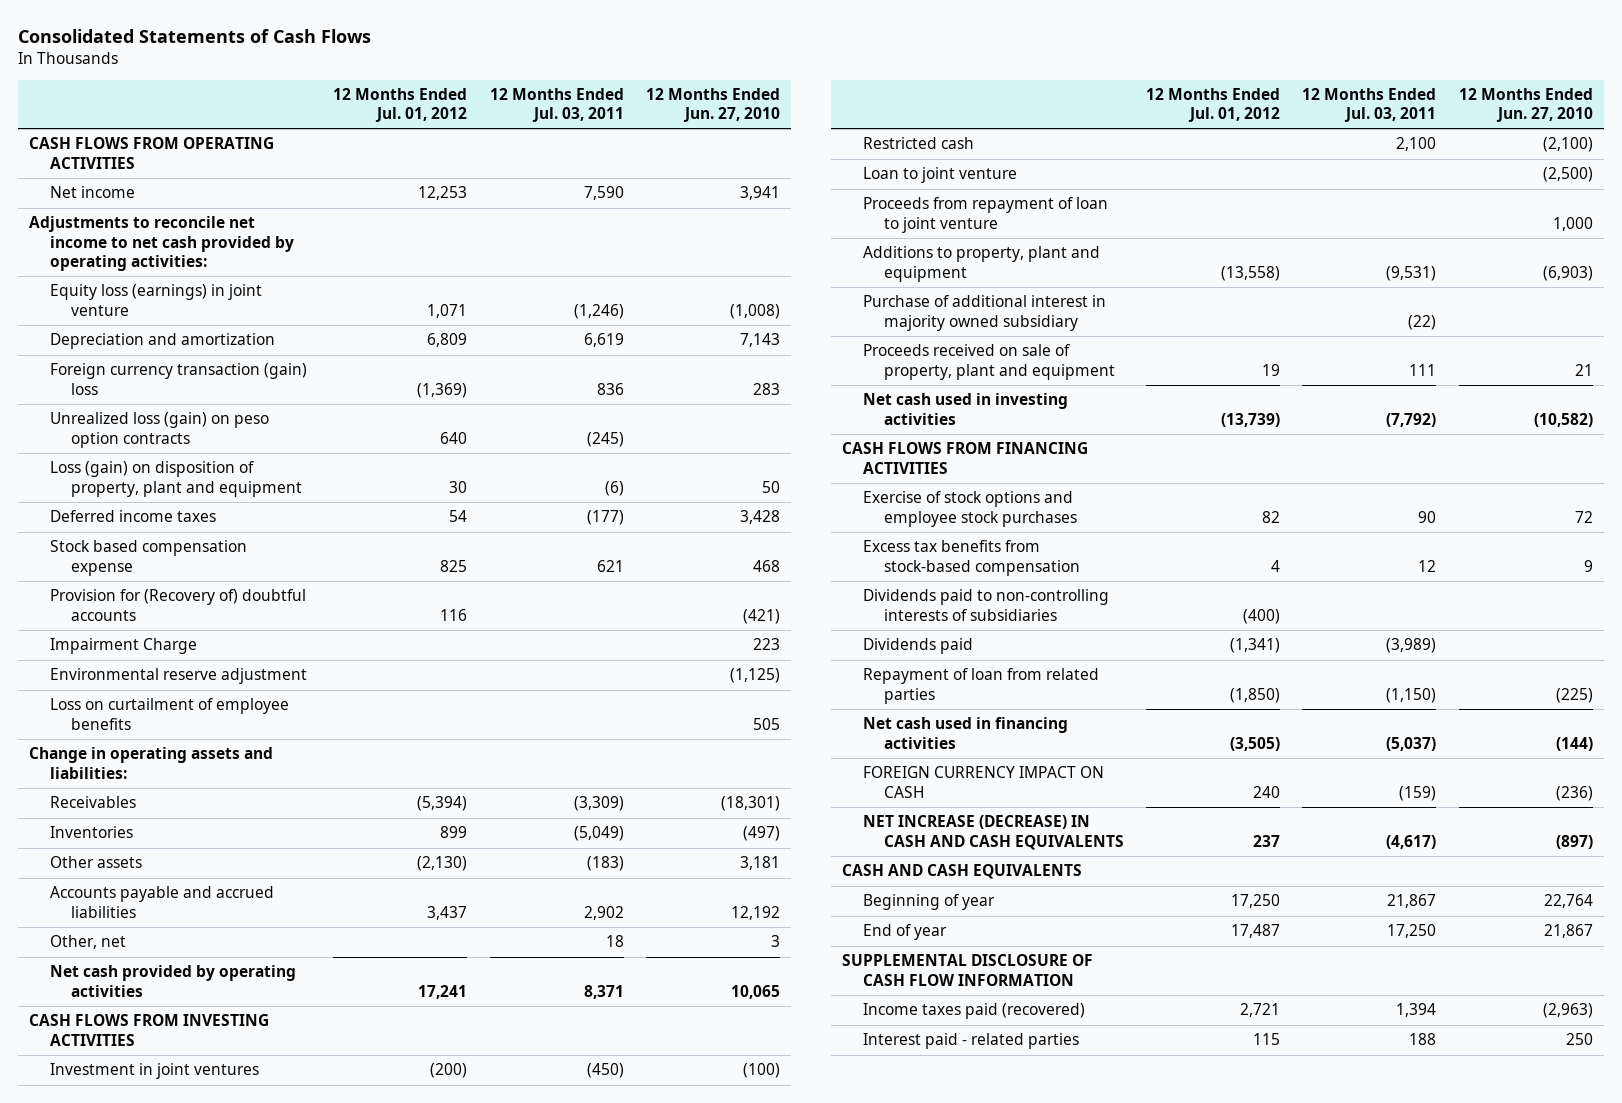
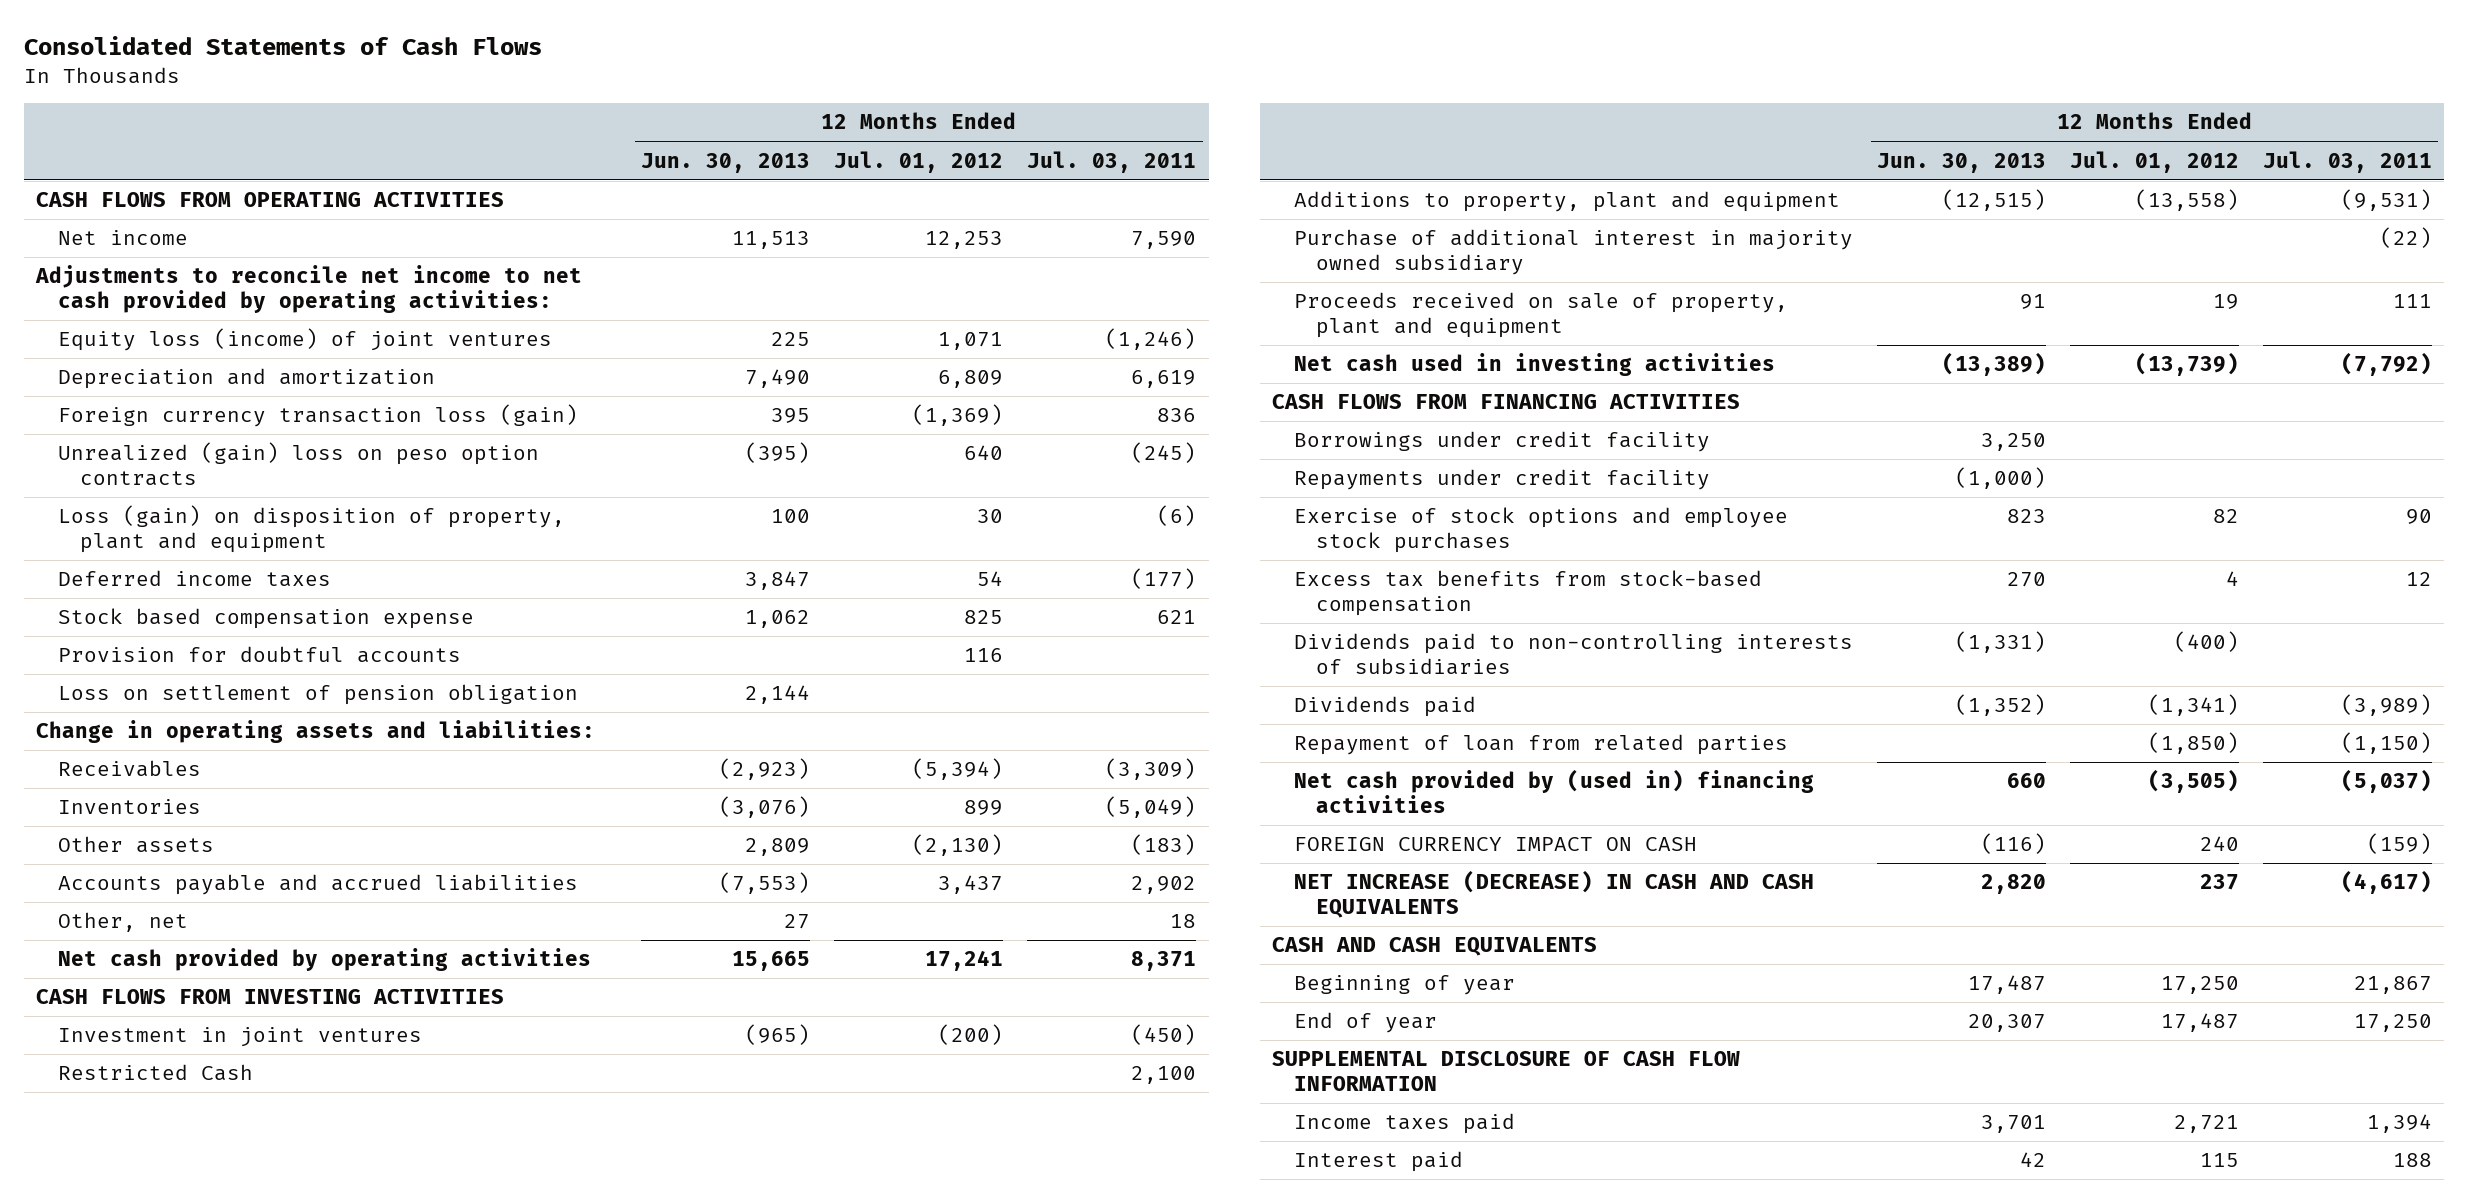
[646,88,781,123] 12 Months Ended Jun. 27, 2010 -> none
none -> [641,152,811,173] Jun. 30, 2013
[50,284,263,316] Equity loss (earnings) in joint venture -> [57,328,552,352] Equity loss (income) of joint ventures
[50,363,308,395] Foreign currency transaction (gain) loss -> [57,404,578,428] Foreign currency transaction loss (gain)
[50,412,270,448] Unrealized loss (gain) on peso option contracts -> [57,442,539,486] Unrealized (gain) loss on peso option contracts
[50,638,198,655] Impairment Charge -> none
[50,668,308,685] Environmental reserve adjustment -> none
[50,698,290,730] Loss on curtailment of employee benefits -> none
[50,589,307,621] Provision for (Recovery of) doubtful accounts -> [57,646,461,664] Provision for doubtful accounts
none -> [57,684,578,706] Loss on settlement of pension obligation
[862,167,1017,184] Loan to joint venture -> none
[862,197,1108,233] Proceeds from repayment of loan to joint venture -> none
[862,137,974,150] Restricted cash -> [57,1064,253,1082] Restricted Cash
none -> [1293,431,1710,453] Borrowings under credit facility
none -> [1293,469,1710,491] Repayments under credit facility
[862,717,1068,749] Net cash used in financing activities -> [1293,769,1814,813] Net cash provided by (used in) financing activities
[862,1003,1085,1020] Income taxes paid (recovered) -> [1293,1113,1515,1135] Income taxes paid
[862,1033,1079,1050] Interest paid - related parties -> [1293,1151,1463,1173] Interest paid

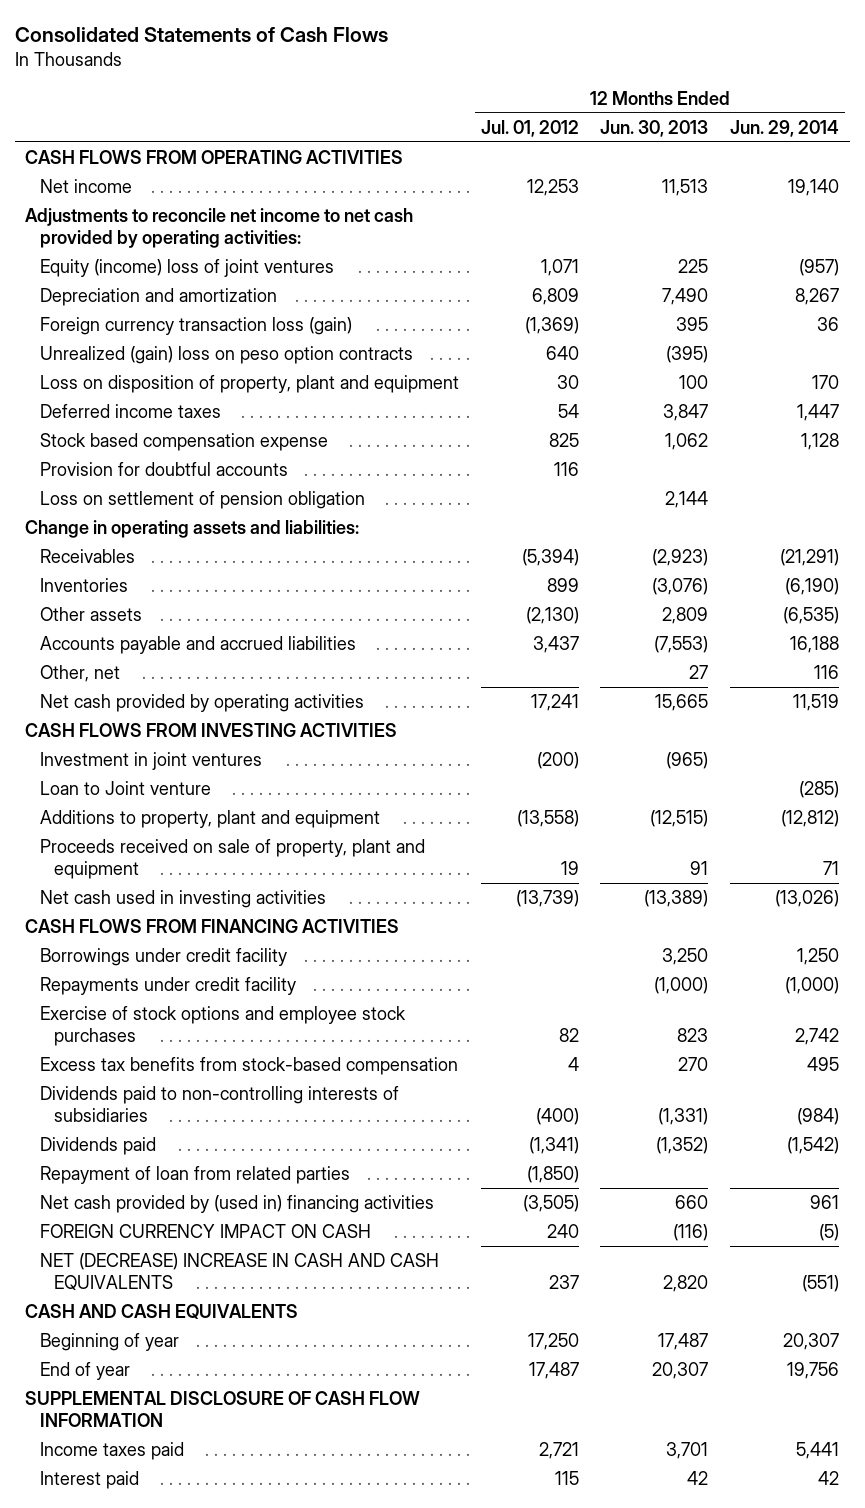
[1027,150,1197,173] Jul. 03, 2011 -> none
none -> [730,119,840,137] Jun. 29, 2014
[57,328,552,352] Equity loss (income) of joint ventures -> [39,258,334,277] Equity (income) loss of joint ventures
[57,505,565,553] Loss (gain) on disposition of property, plant and equipment -> [39,374,459,393] Loss on disposition of property, plant and equipment
[57,1064,253,1082] Restricted Cash -> none
none -> [39,780,211,795] Loan to Joint venture
[1293,229,1853,275] Purchase of additional interest in majority owned subsidiary -> none
[1293,870,1814,918] NET INCREASE (DECREASE) IN CASH AND CASH EQUIVALENTS -> [39,1252,439,1292] NET (DECREASE) INCREASE IN CASH AND CASH EQUIVALENTS

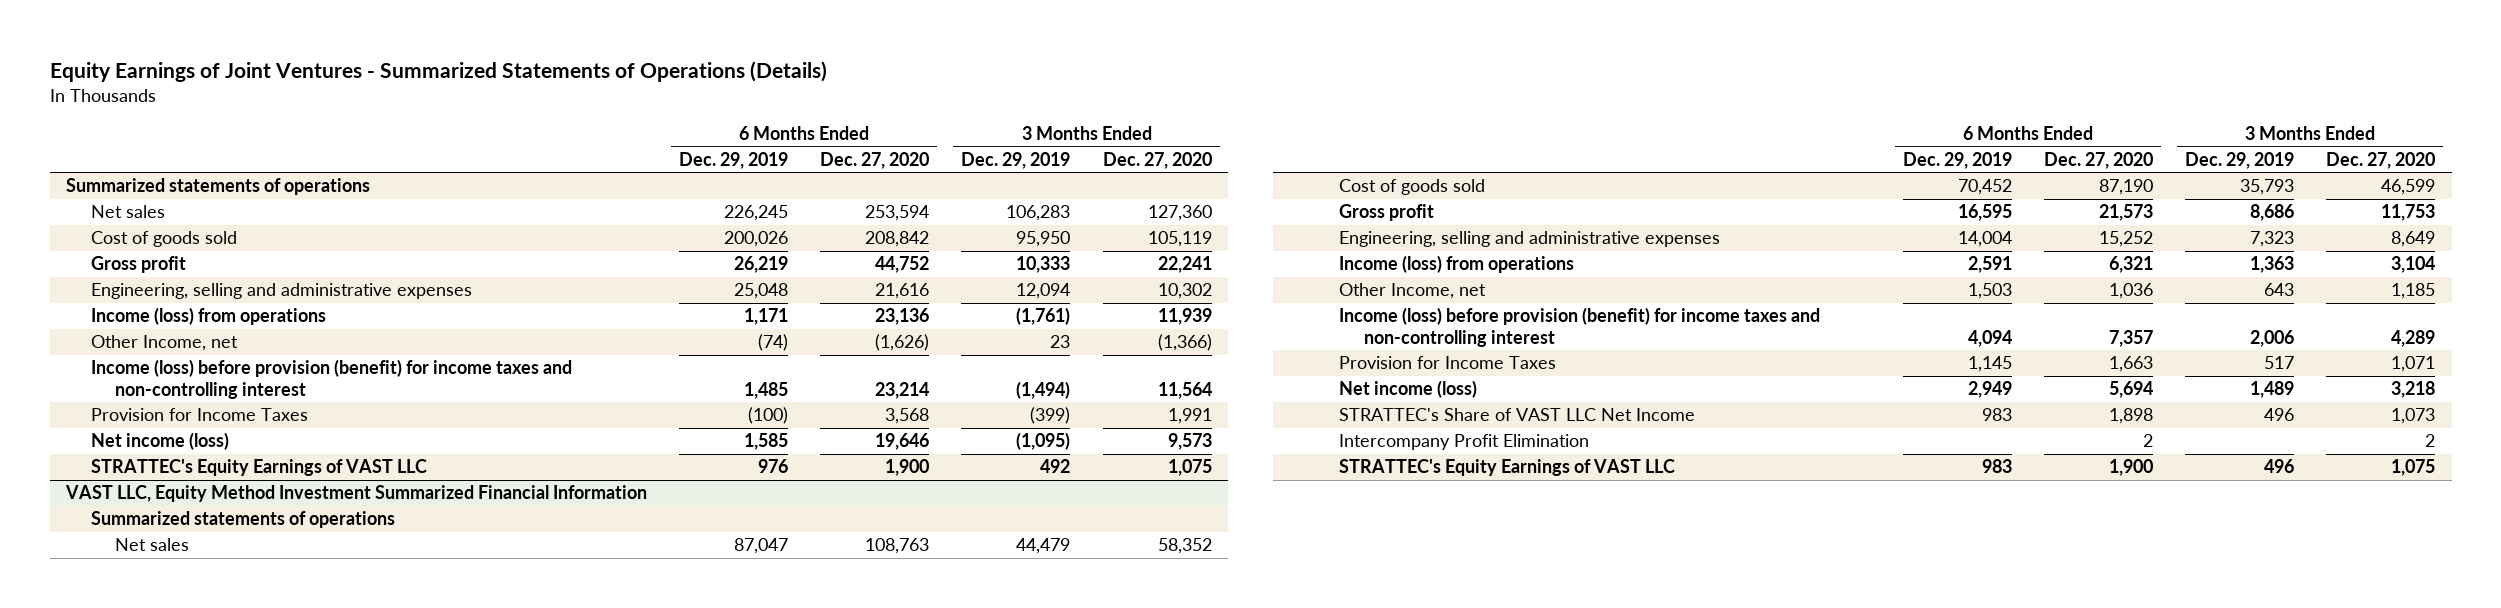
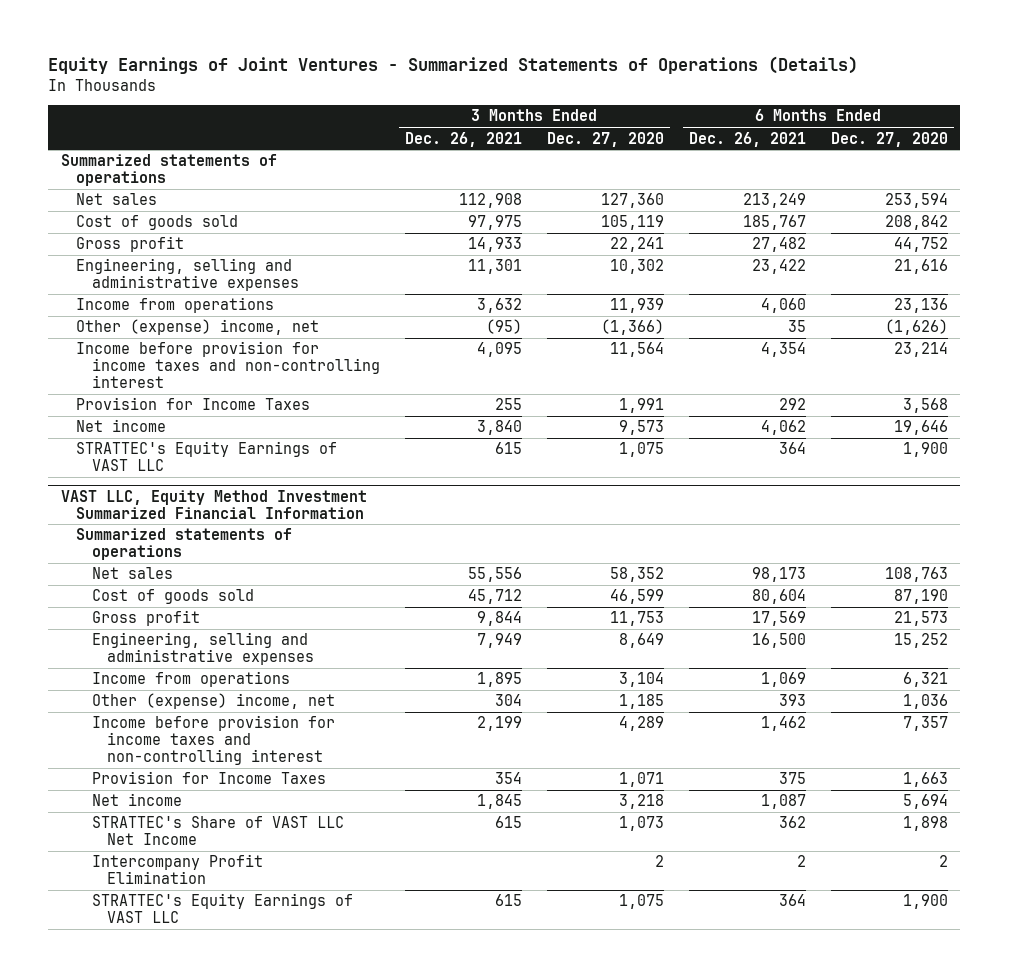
[678,152,788,170] Dec. 29, 2019 -> none
[961,152,1071,170] Dec. 29, 2019 -> none
none -> [404,131,522,147] Dec. 26, 2021
none -> [688,131,806,147] Dec. 26, 2021
[90,307,326,326] Income (loss) from operations -> [76,297,275,314] Income from operations
[90,335,238,352] Other Income, net -> [76,319,320,336] Other (expense) income, net
[90,359,572,399] Income (loss) before provision (benefit) for income taxes and non-controlling interest -> [76,341,380,388] Income before provision for income taxes and non-controlling interest
[90,432,229,451] Net income (loss) -> [76,419,167,433] Net income
[1339,255,1575,274] Income (loss) from operations -> [91,671,290,688] Income from operations
[1339,283,1487,300] Other Income, net -> [91,693,335,710] Other (expense) income, net
[1339,307,1821,347] Income (loss) before provision (benefit) for income taxes and non-controlling interest -> [91,715,335,765] Income before provision for income taxes and non-controlling interest
[1339,380,1478,399] Net income (loss) -> [91,793,182,807] Net income

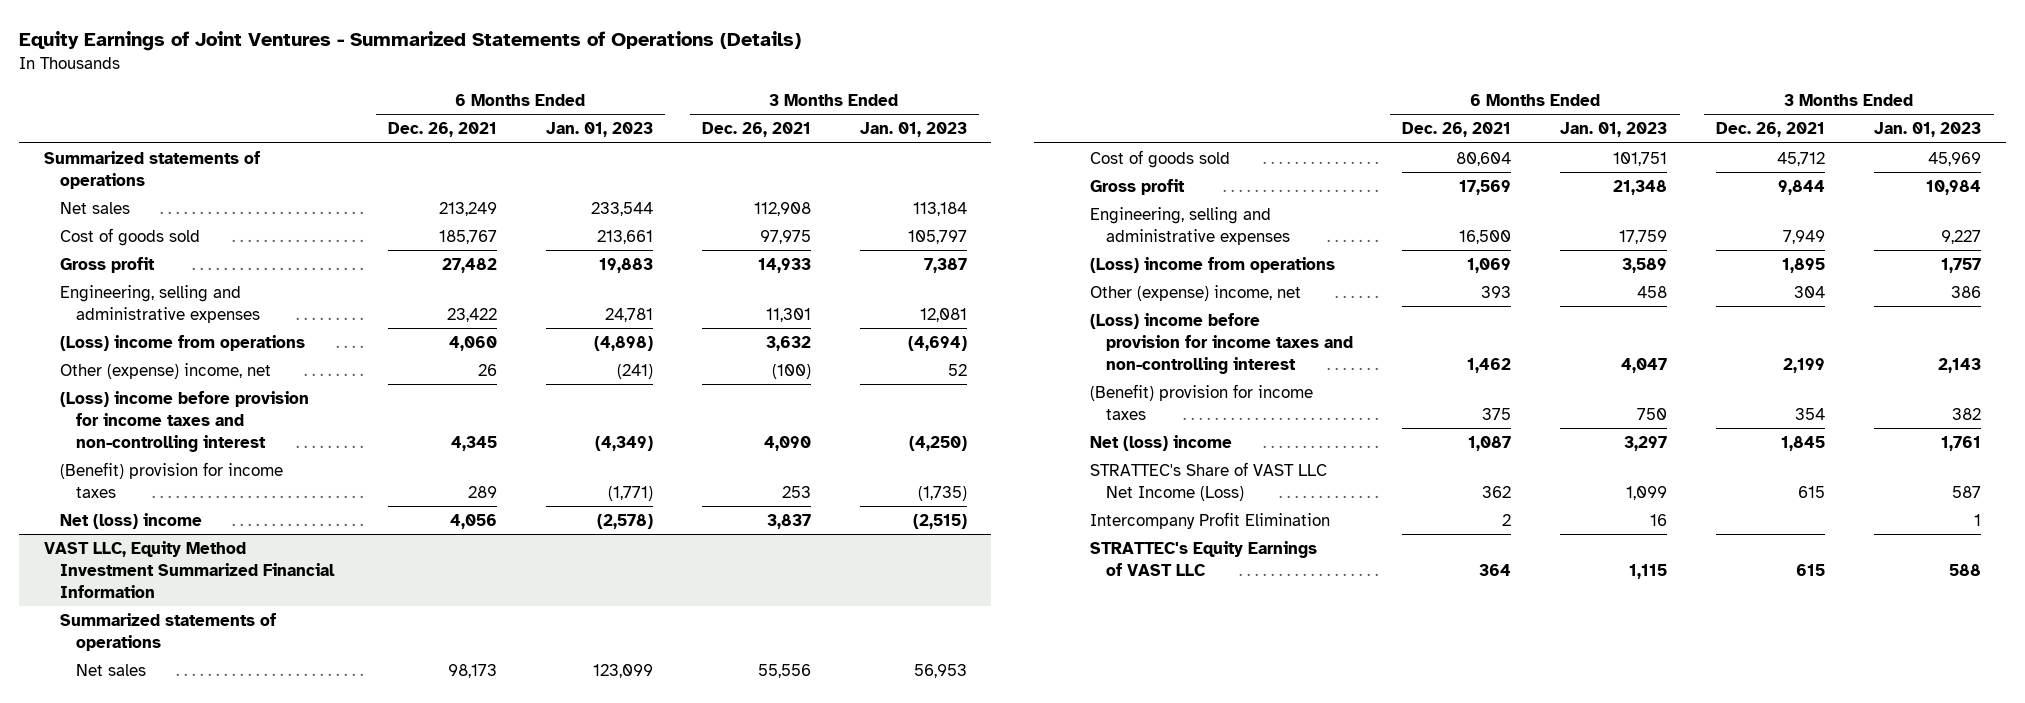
[546,131,664,147] Dec. 27, 2020 -> none
[830,131,948,147] Dec. 27, 2020 -> none
none -> [545,122,653,138] Jan. 01, 2023
none -> [859,122,967,138] Jan. 01, 2023
[76,441,338,472] STRATTEC's Equity Earnings of VAST LLC -> none
[76,297,275,314] Income from operations -> [59,334,305,351] (Loss) income from operations
[485,319,522,335] (95) -> [771,363,811,379] (100)
[787,320,806,333] 35 -> [477,363,497,376] 26
[76,341,380,388] Income before provision for income taxes and non-controlling interest -> [59,390,309,453] (Loss) income before provision for income taxes and non-controlling interest
[476,342,522,358] 4,095 -> [763,436,811,452] 4,090
[760,342,806,358] 4,354 -> [450,436,497,452] 4,345
[76,397,311,411] Provision for Income Taxes -> [59,461,283,499] (Benefit) provision for income taxes
[494,398,522,411] 255 -> [781,486,811,499] 253
[778,398,806,411] 292 -> [467,486,497,499] 289
[76,419,167,433] Net income -> [59,512,202,529] Net (loss) income
[476,420,522,436] 3,840 -> [766,513,811,529] 3,837
[760,420,806,436] 4,062 -> [449,513,497,529] 4,056
[91,671,290,688] Income from operations -> [1090,256,1336,273] (Loss) income from operations
[91,715,335,765] Income before provision for income taxes and non-controlling interest -> [1090,312,1354,375] (Loss) income before provision for income taxes and non-controlling interest
[91,771,326,785] Provision for Income Taxes -> [1090,383,1314,421] (Benefit) provision for income taxes
[91,793,182,807] Net income -> [1090,434,1233,451] Net (loss) income
[91,816,344,846] STRATTEC's Share of VAST LLC Net Income -> [1090,461,1328,502] STRATTEC's Share of VAST LLC Net Income (Loss)

